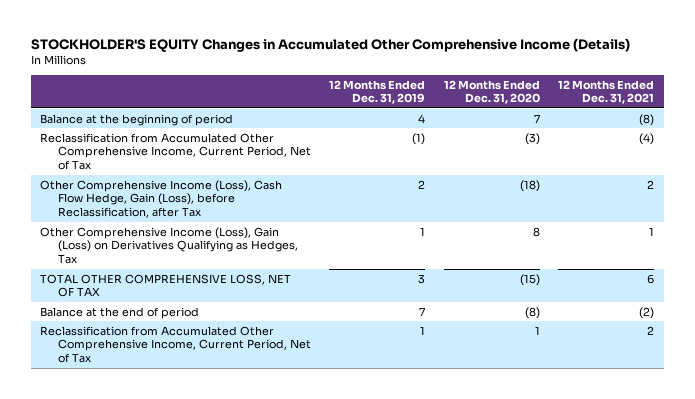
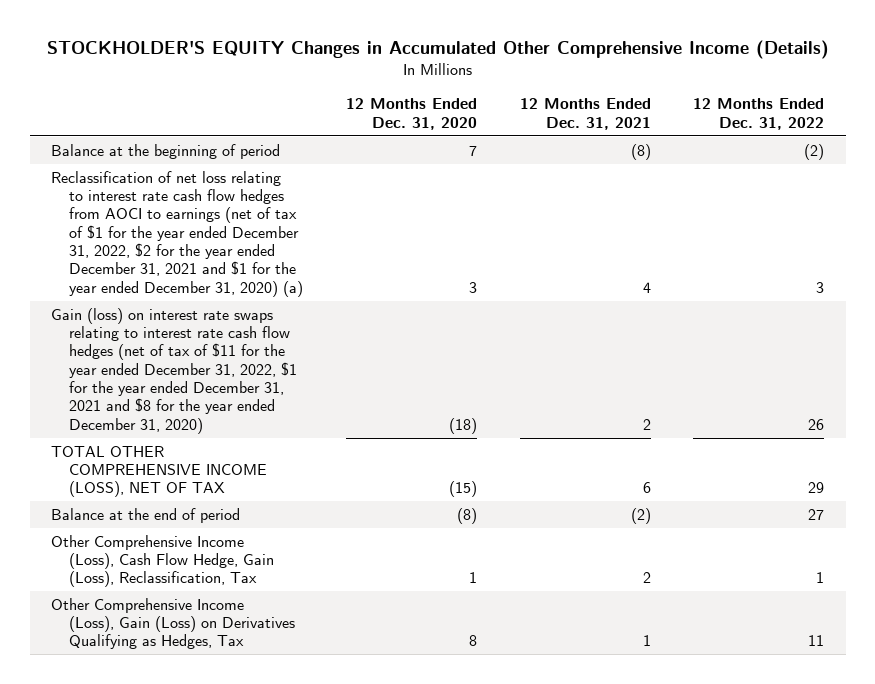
[329,79,426,105] 12 Months Ended Dec. 31, 2019 -> none
none -> [693,98,825,130] 12 Months Ended Dec. 31, 2022
[40,132,311,171] Reclassification from Accumulated Other Comprehensive Income, Current Period, Net of Tax -> none
none -> [50,170,304,297] Reclassification of net loss relating to interest rate cash flow hedges from AOCI to earnings (net of tax of $1 for the year ended December 31, 2022, $2 for the year ended December 31, 2021 and $1 for the year ended December 31, 2020) (a)
[40,179,283,219] Other Comprehensive Income (Loss), Cash Flow Hedge, Gain (Loss), before Reclassification, after Tax -> [50,307,298,434] Gain (loss) on interest rate swaps relating to interest rate cash flow hedges (net of tax of $11 for the year ended December 31, 2022, $1 for the year ended December 31, 2021 and $8 for the year ended December 31, 2020)
[40,273,292,298] TOTAL OTHER COMPREHENSIVE LOSS, NET OF TAX -> [50,445,268,498] TOTAL OTHER COMPREHENSIVE INCOME (LOSS), NET OF TAX
[40,325,311,364] Reclassification from Accumulated Other Comprehensive Income, Current Period, Net of Tax -> none
none -> [50,534,275,588] Other Comprehensive Income (Loss), Cash Flow Hedge, Gain (Loss), Reclassification, Tax
[40,226,298,265] Other Comprehensive Income (Loss), Gain (Loss) on Derivatives Qualifying as Hedges, Tax -> [50,597,296,650] Other Comprehensive Income (Loss), Gain (Loss) on Derivatives Qualifying as Hedges, Tax

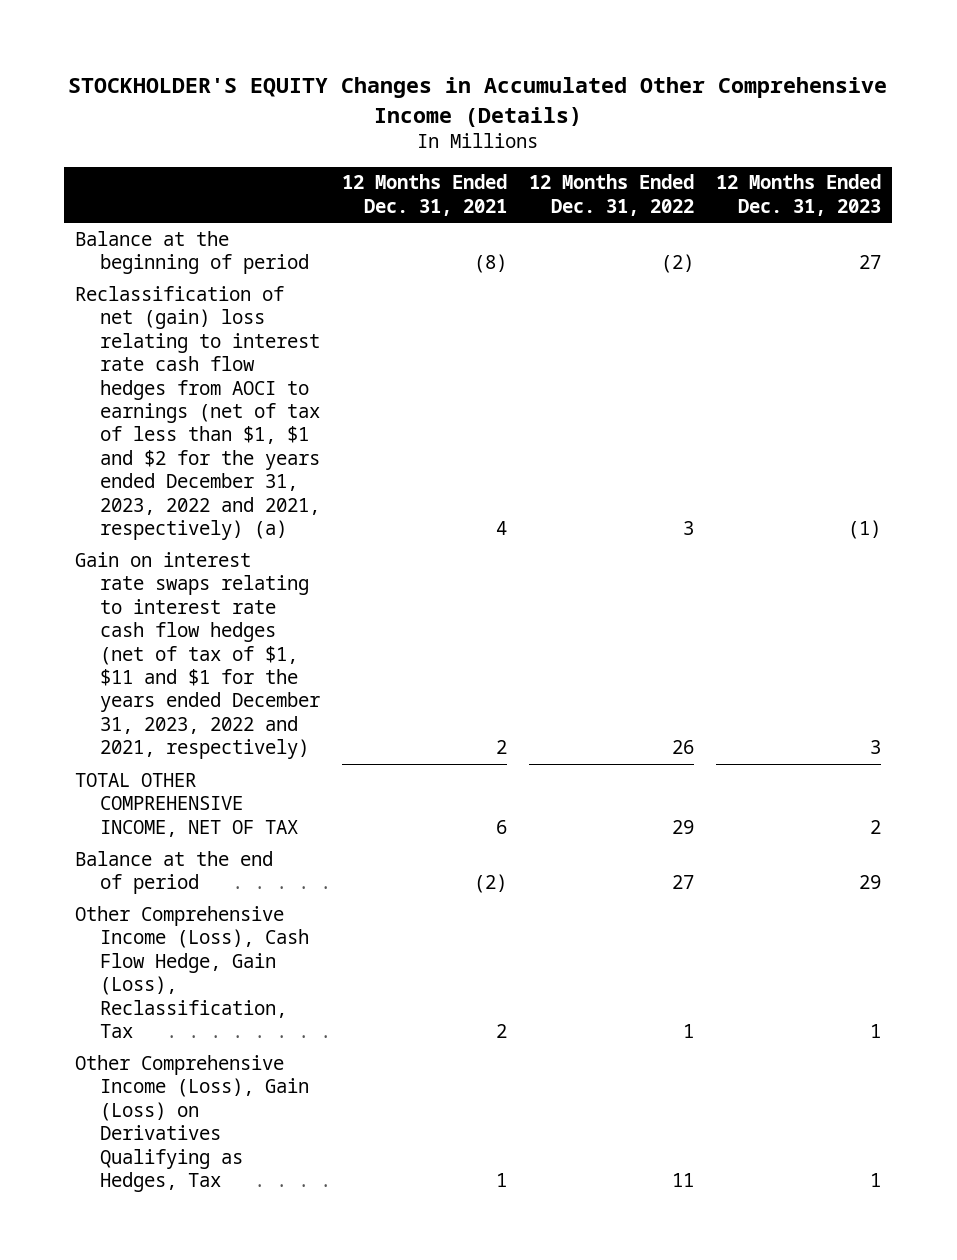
[346,98,478,130] 12 Months Ended Dec. 31, 2020 -> none
none -> [716,174,882,216] 12 Months Ended Dec. 31, 2023
[50,170,304,297] Reclassification of net loss relating to interest rate cash flow hedges from AOCI to earnings (net of tax of $1 for the year ended December 31, 2022, $2 for the year ended December 31, 2021 and $1 for the year ended December 31, 2020) (a) -> [75,285,321,541] Reclassification of net (gain) loss relating to interest rate cash flow hedges from AOCI to earnings (net of tax of less than $1, $1 and $2 for the years ended December 31, 2023, 2022 and 2021, respectively) (a)
[50,307,298,434] Gain (loss) on interest rate swaps relating to interest rate cash flow hedges (net of tax of $11 for the year ended December 31, 2022, $1 for the year ended December 31, 2021 and $8 for the year ended December 31, 2020) -> [75,551,321,760] Gain on interest rate swaps relating to interest rate cash flow hedges (net of tax of $1, $11 and $1 for the years ended December 31, 2023, 2022 and 2021, respectively)
[50,445,268,498] TOTAL OTHER COMPREHENSIVE INCOME (LOSS), NET OF TAX -> [75,772,299,837] TOTAL OTHER COMPREHENSIVE INCOME, NET OF TAX

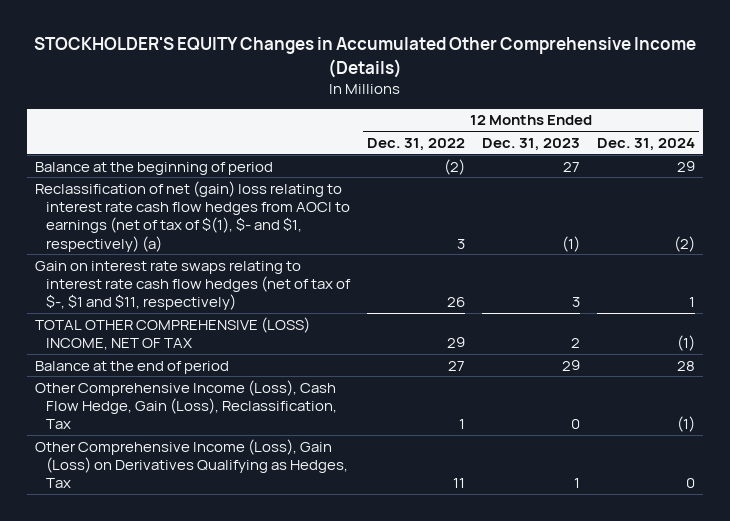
[342,174,508,216] 12 Months Ended Dec. 31, 2021 -> none
none -> [596,137,695,151] Dec. 31, 2024
[75,285,321,541] Reclassification of net (gain) loss relating to interest rate cash flow hedges from AOCI to earnings (net of tax of less than $1, $1 and $2 for the years ended December 31, 2023, 2022 and 2021, respectively) (a) -> [35,180,351,252] Reclassification of net (gain) loss relating to interest rate cash flow hedges from AOCI to earnings (net of tax of $(1), $- and $1, respectively) (a)
[75,551,321,760] Gain on interest rate swaps relating to interest rate cash flow hedges (net of tax of $1, $11 and $1 for the years ended December 31, 2023, 2022 and 2021, respectively) -> [35,260,352,311] Gain on interest rate swaps relating to interest rate cash flow hedges (net of tax of $-, $1 and $11, respectively)
[75,772,299,837] TOTAL OTHER COMPREHENSIVE INCOME, NET OF TAX -> [35,316,311,350] TOTAL OTHER COMPREHENSIVE (LOSS) INCOME, NET OF TAX
[870,1023,882,1038] 1 -> [570,419,580,430] 0

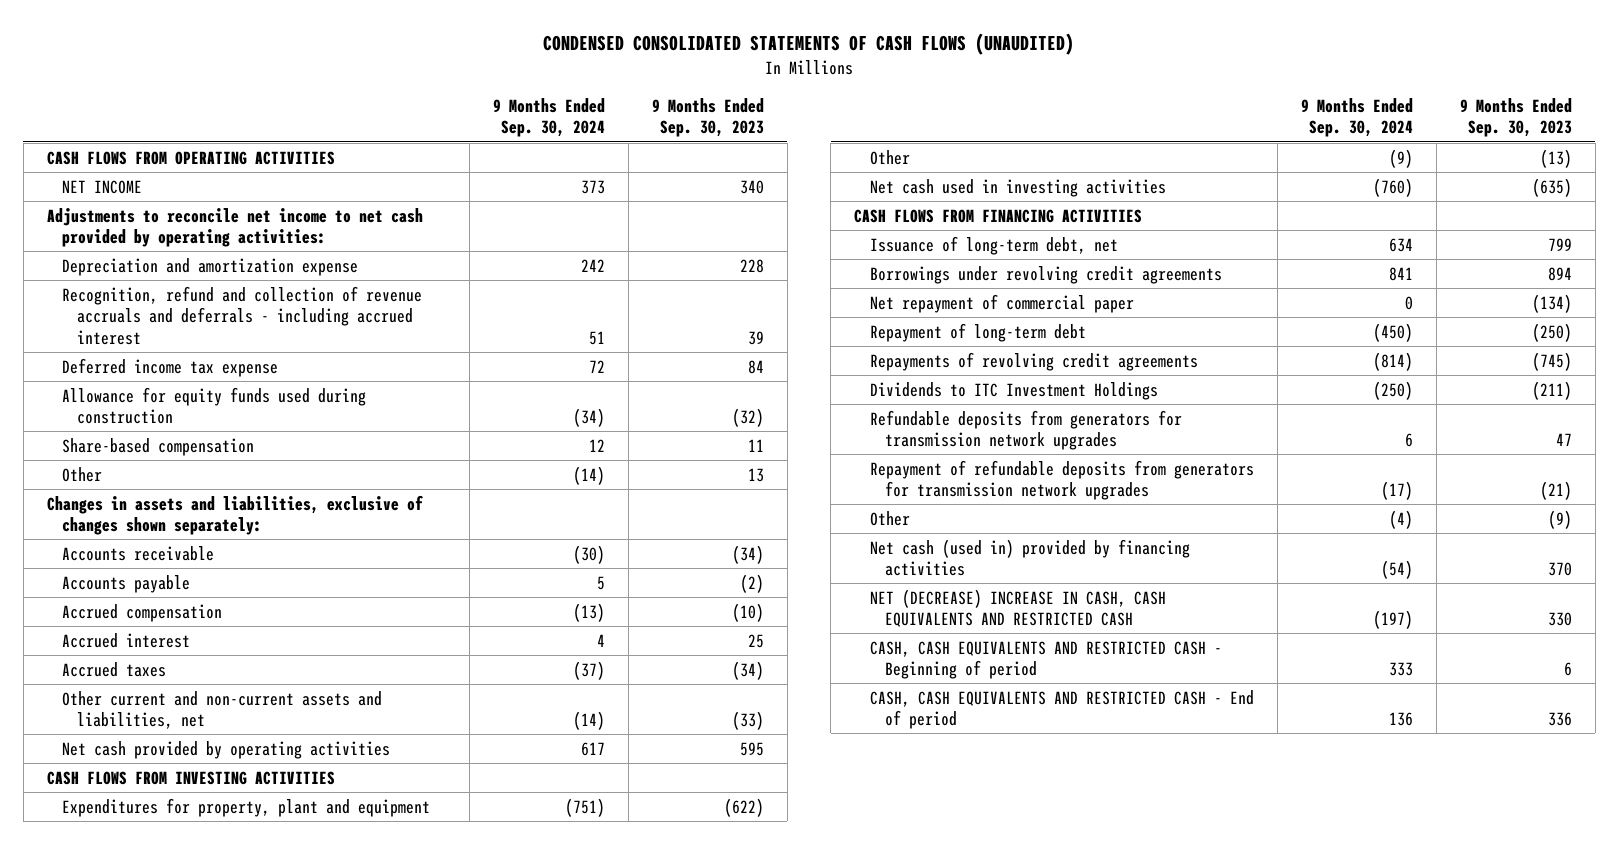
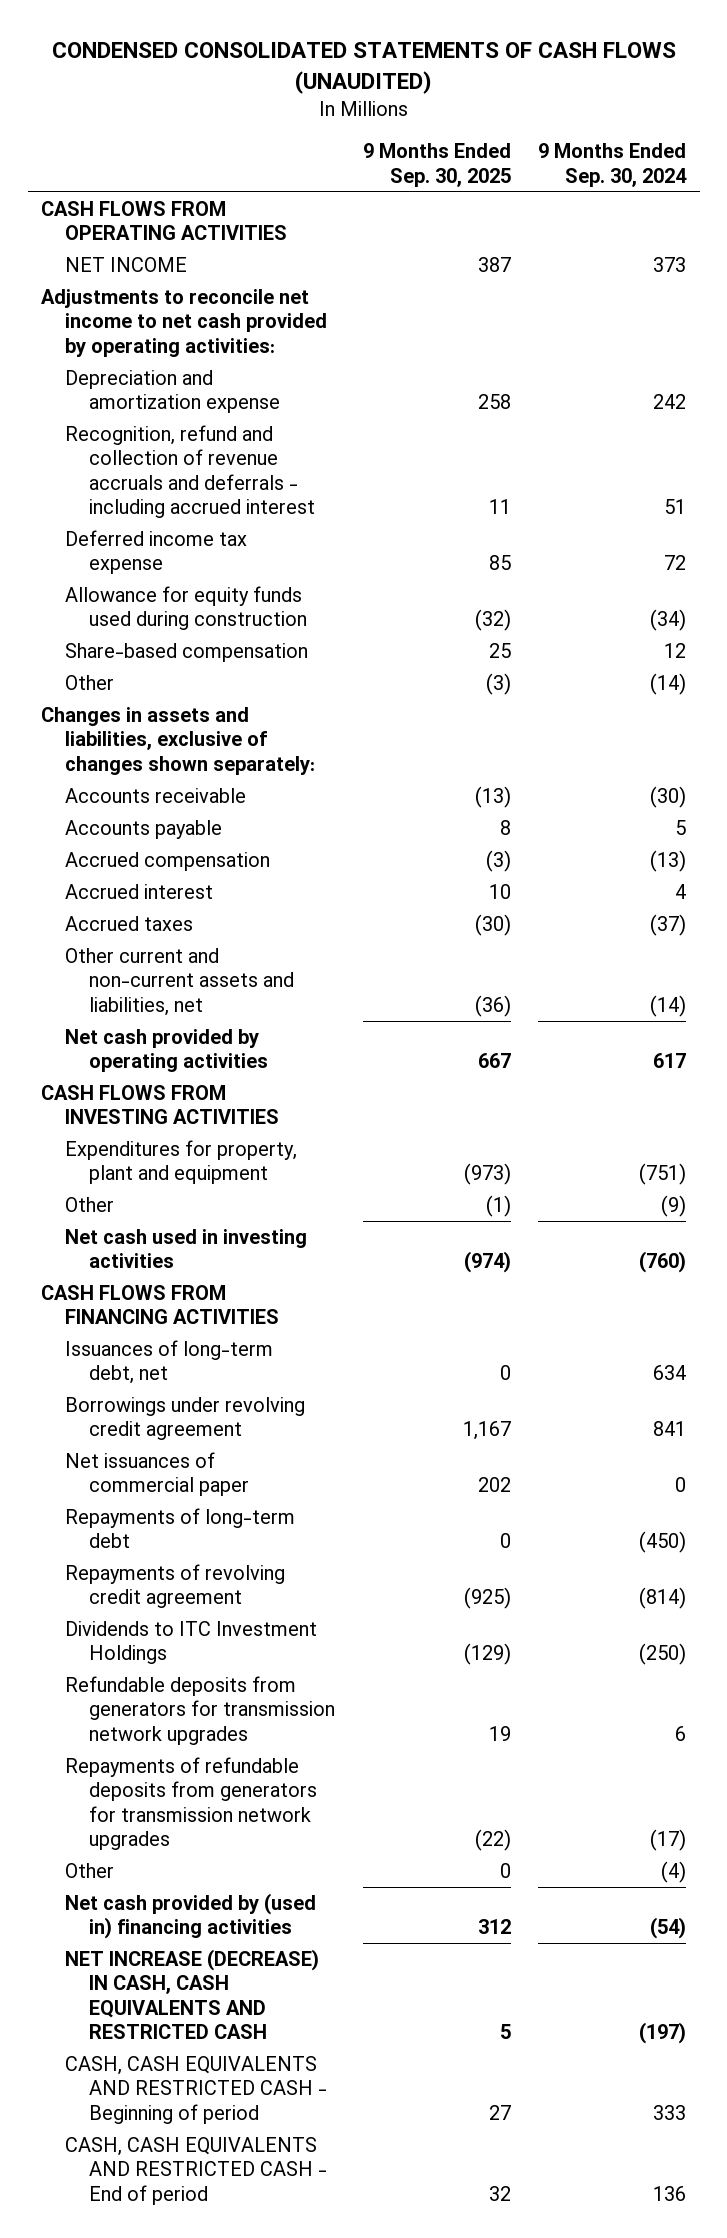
[651,97,764,138] 9 Months Ended Sep. 30, 2023 -> none
none -> [362,143,511,187] 9 Months Ended Sep. 30, 2025
[869,235,1118,255] Issuance of long-term debt, net -> [65,1339,274,1385] Issuances of long-term debt, net
[869,265,1222,284] Borrowings under revolving credit agreements -> [65,1396,306,1441] Borrowings under revolving credit agreement
[869,293,1134,313] Net repayment of commercial paper -> [65,1451,250,1497] Net issuances of commercial paper
[869,322,1086,342] Repayment of long-term debt -> [65,1507,296,1549] Repayments of long-term debt
[869,351,1198,371] Repayments of revolving credit agreements -> [65,1563,286,1609] Repayments of revolving credit agreement
[869,459,1254,501] Repayment of refundable deposits from generators for transmission network upgrades -> [65,1756,318,1851] Repayments of refundable deposits from generators for transmission network upgrades
[869,538,1190,577] Net cash (used in) provided by financing activities -> [65,1892,317,1940] Net cash provided by (used in) financing activities
[869,588,1166,628] NET (DECREASE) INCREASE IN CASH, CASH EQUIVALENTS AND RESTRICTED CASH -> [65,1948,320,2040] NET INCREASE (DECREASE) IN CASH, CASH EQUIVALENTS AND RESTRICTED CASH

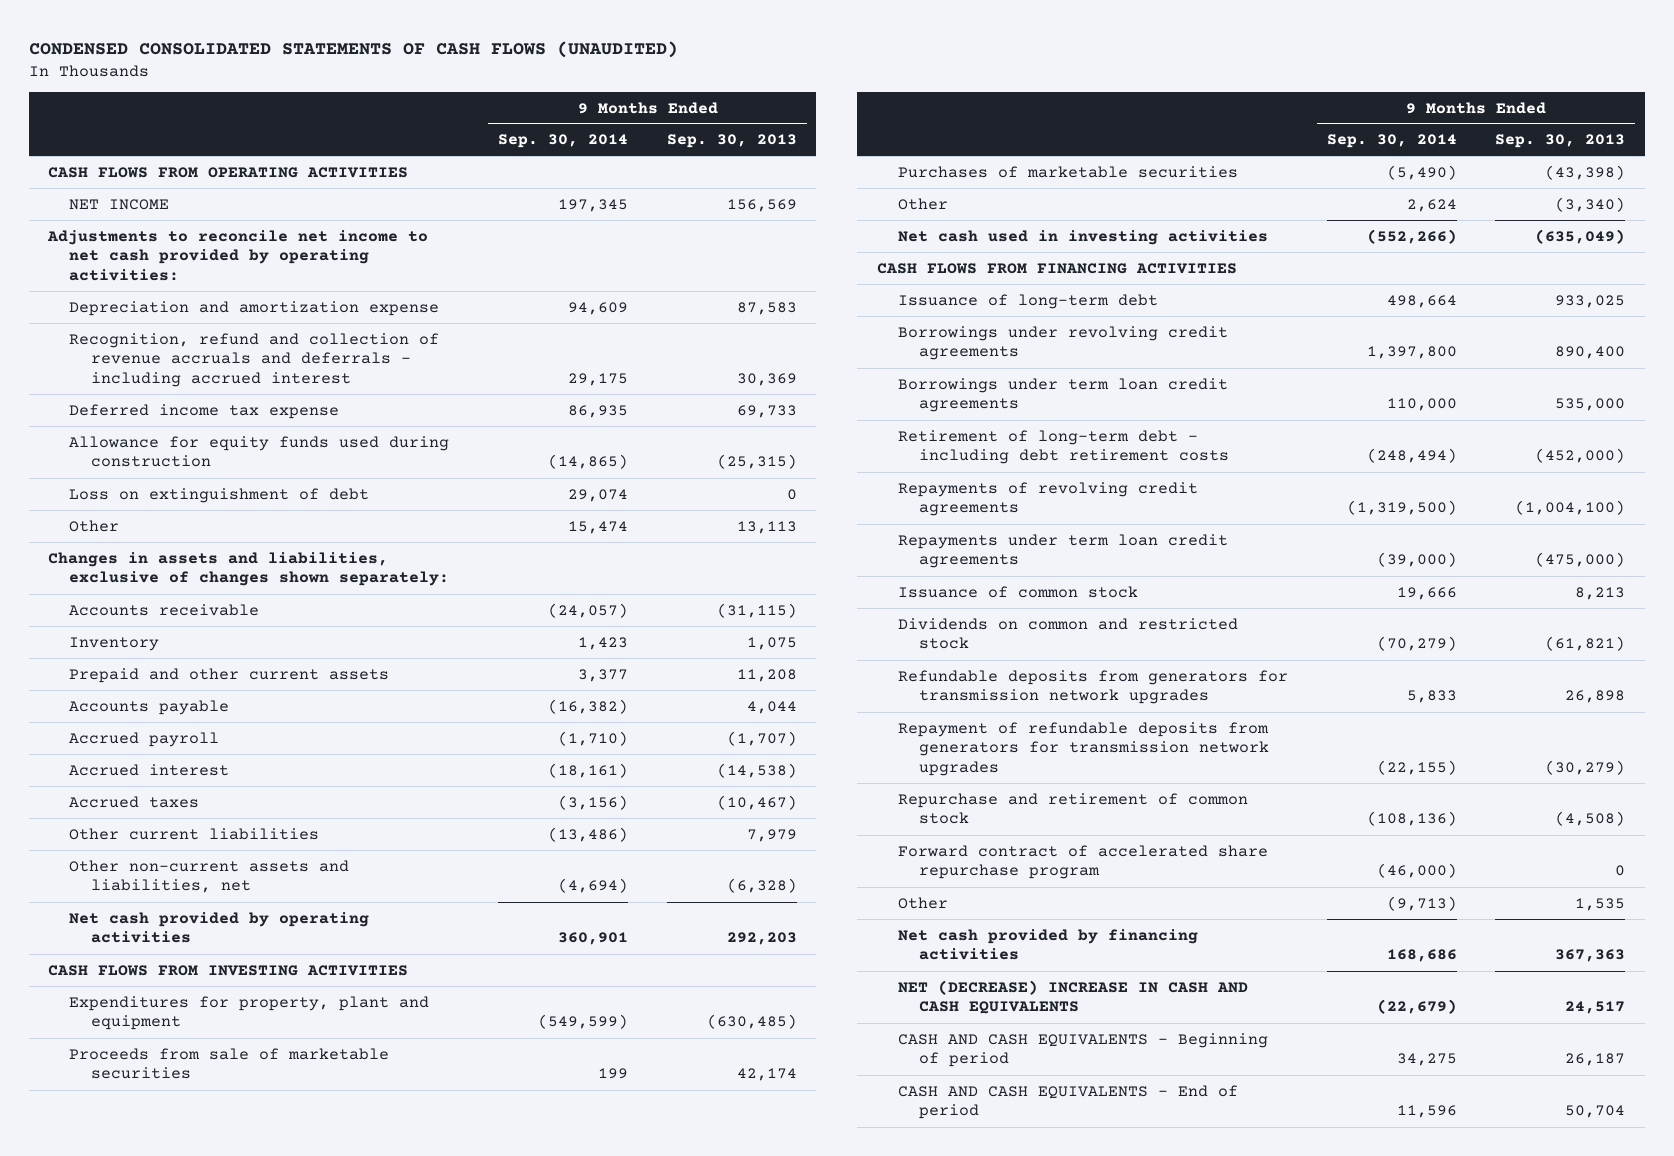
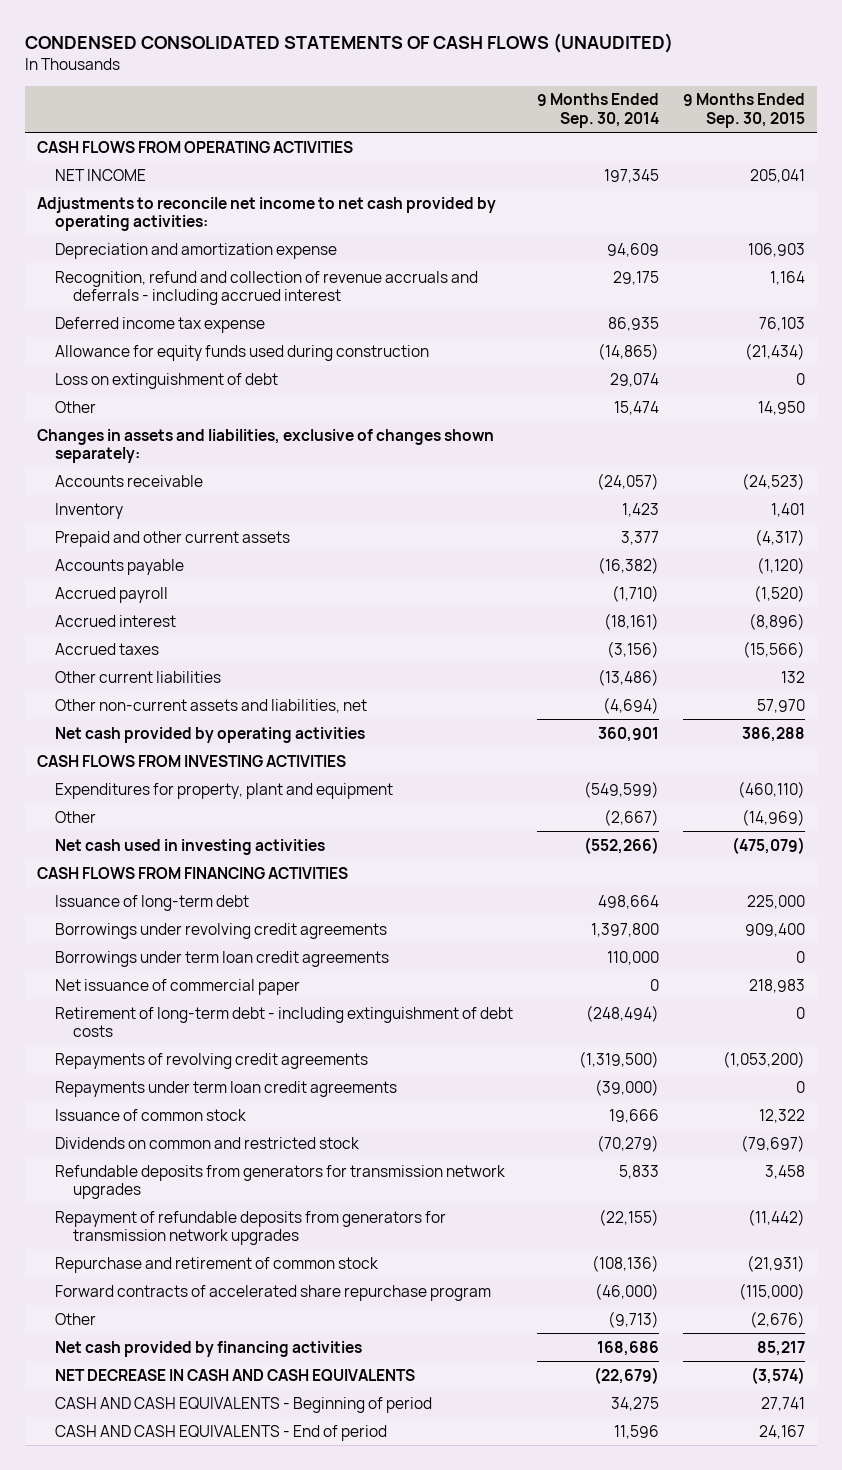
[667,134,798,149] Sep. 30, 2013 -> none
none -> [682,93,805,128] 9 Months Ended Sep. 30, 2015
[69,1047,390,1080] Proceeds from sale of marketable securities -> none
[897,165,1238,178] Purchases of marketable securities -> none
[1406,198,1457,212] 2,624 -> [604,808,660,826] (2,667)
none -> [55,978,301,995] Net issuance of commercial paper
[897,429,1229,465] Retirement of long-term debt - including debt retirement costs -> [55,1006,514,1038] Retirement of long-term debt - including extinguishment of debt costs
[897,844,1268,880] Forward contract of accelerated share repurchase program -> [55,1284,492,1301] Forward contracts of accelerated share repurchase program
[897,979,1248,1015] NET (DECREASE) INCREASE IN CASH AND CASH EQUIVALENTS -> [55,1368,416,1382] NET DECREASE IN CASH AND CASH EQUIVALENTS

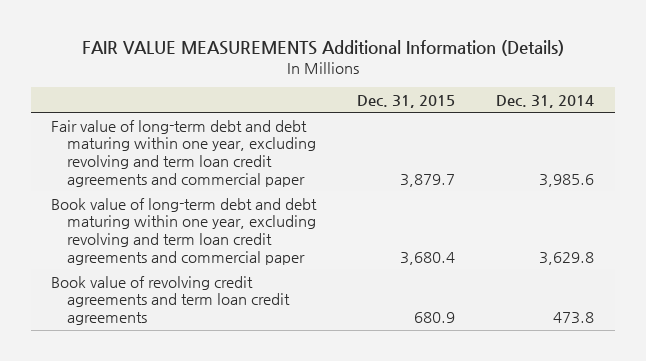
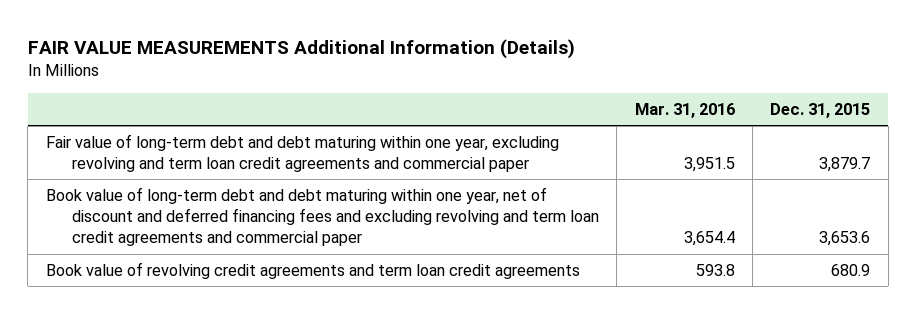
[496,94,595,108] Dec. 31, 2014 -> none
none -> [634,103,735,119] Mar. 31, 2016
[51,197,318,265] Book value of long-term debt and debt maturing within one year, excluding revolving and term loan credit agreements and commercial paper -> [45,186,599,247] Book value of long-term debt and debt maturing within one year, net of discount and deferred financing fees and excluding revolving and term loan credit agreements and commercial paper
[400,251,456,265] 3,680.4 -> [819,231,871,247] 3,653.6

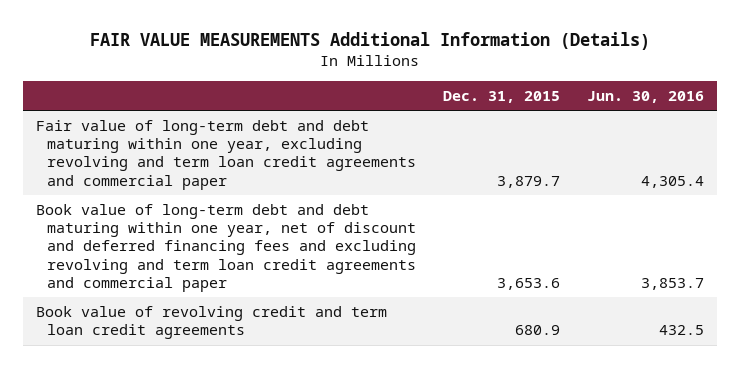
[634,103,735,119] Mar. 31, 2016 -> none
none -> [586,90,704,103] Jun. 30, 2016
[45,261,580,279] Book value of revolving credit agreements and term loan credit agreements -> [36,306,388,340] Book value of revolving credit and term loan credit agreements

